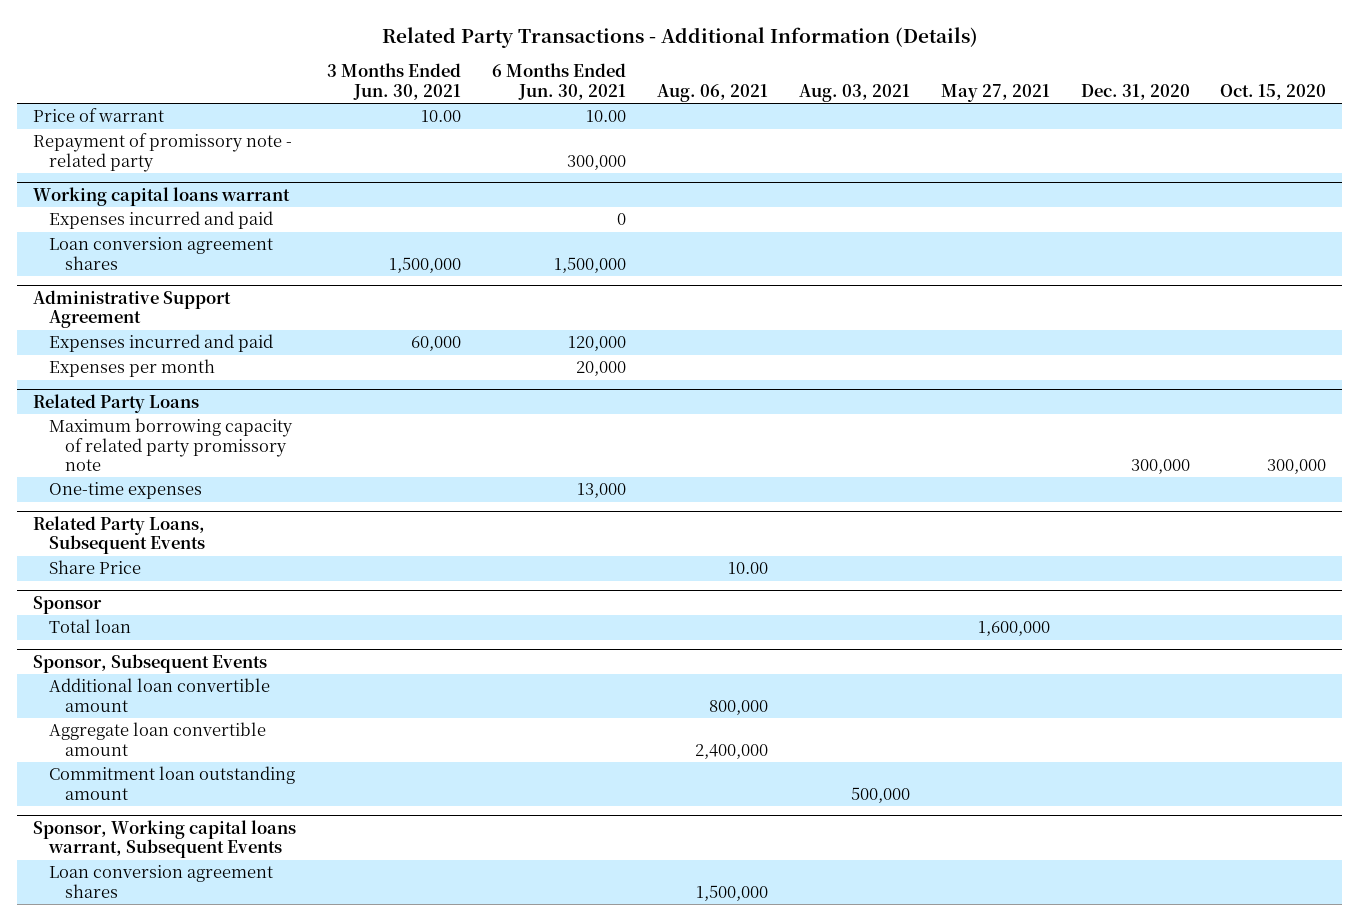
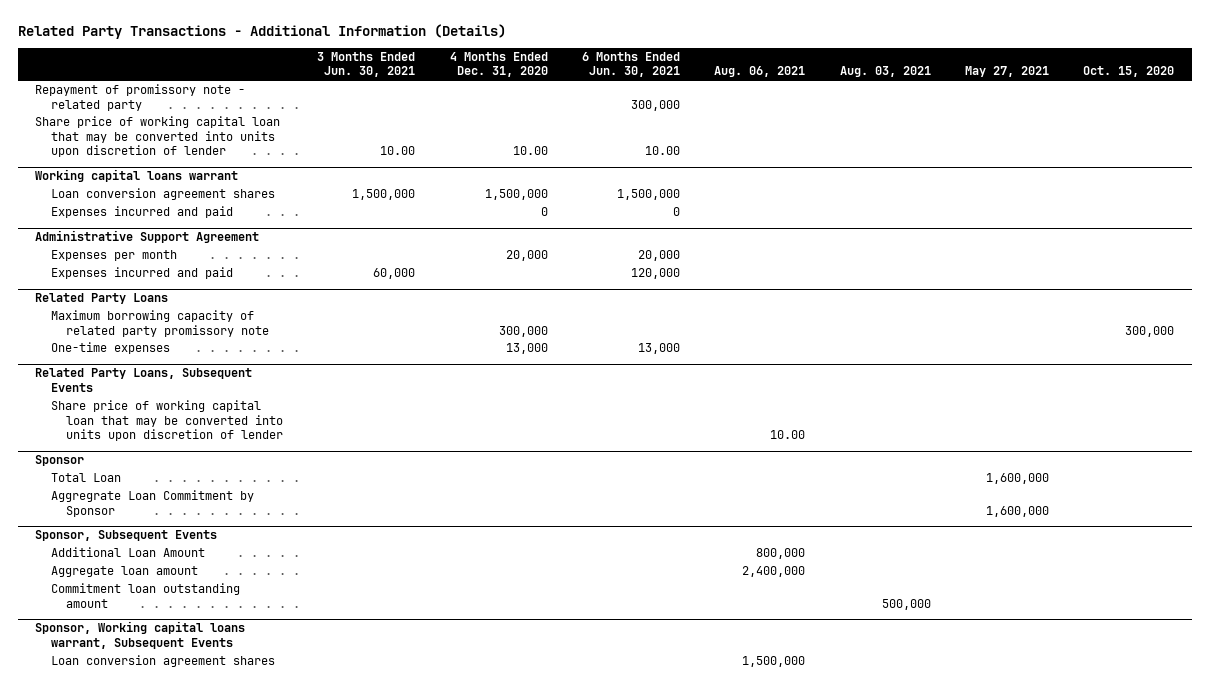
[1080,83,1190,100] Dec. 31, 2020 -> none
none -> [449,52,548,78] 4 Months Ended Dec. 31, 2020
[32,108,164,123] Price of warrant -> none
none -> [35,116,281,157] Share price of working capital loan that may be converted into units upon discretion of lender
[48,211,273,230] Expenses incurred and paid -> [50,206,233,219] Expenses incurred and paid
[48,334,273,353] Expenses incurred and paid -> [50,267,233,280] Expenses incurred and paid
[48,560,141,575] Share Price -> none
none -> [50,400,283,441] Share price of working capital loan that may be converted into units upon discretion of lender
[48,619,131,634] Total loan -> [50,473,121,483] Total Loan
none -> [50,490,254,517] Aggregrate Loan Commitment by Sponsor
[48,678,270,712] Additional loan convertible amount -> [50,547,205,558] Additional Loan Amount
[48,722,266,756] Aggregate loan convertible amount -> [50,566,198,578] Aggregate loan amount

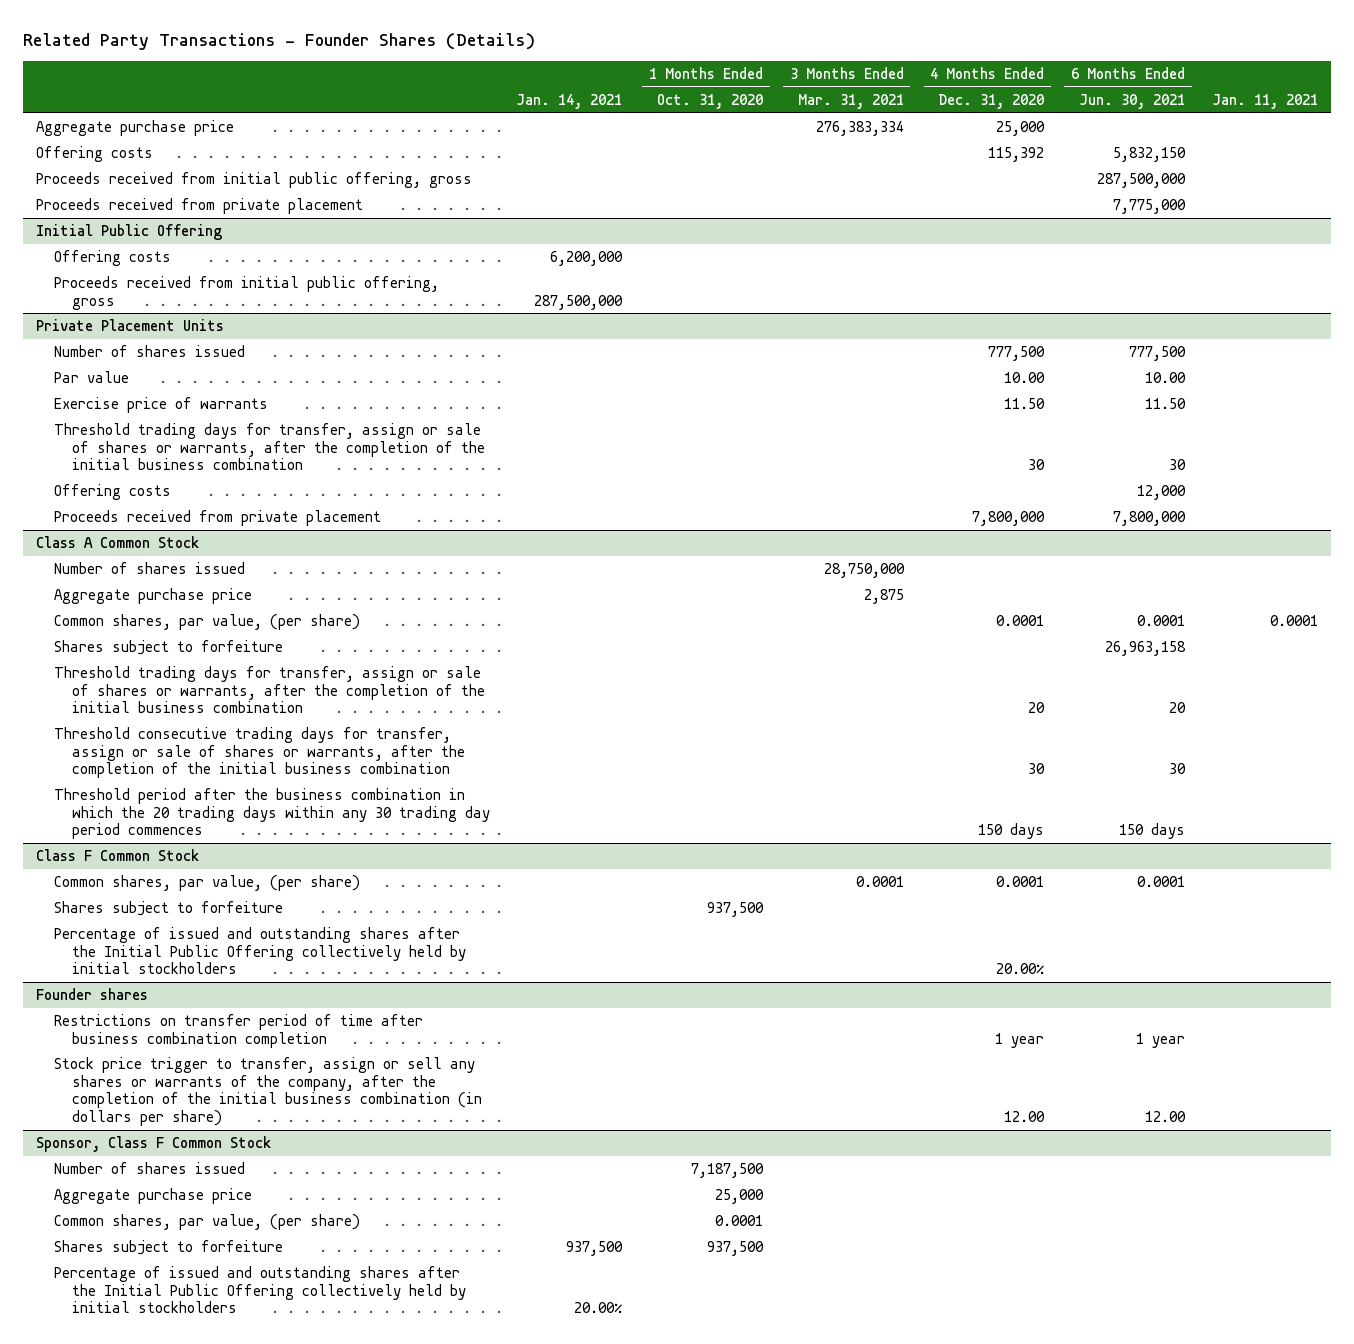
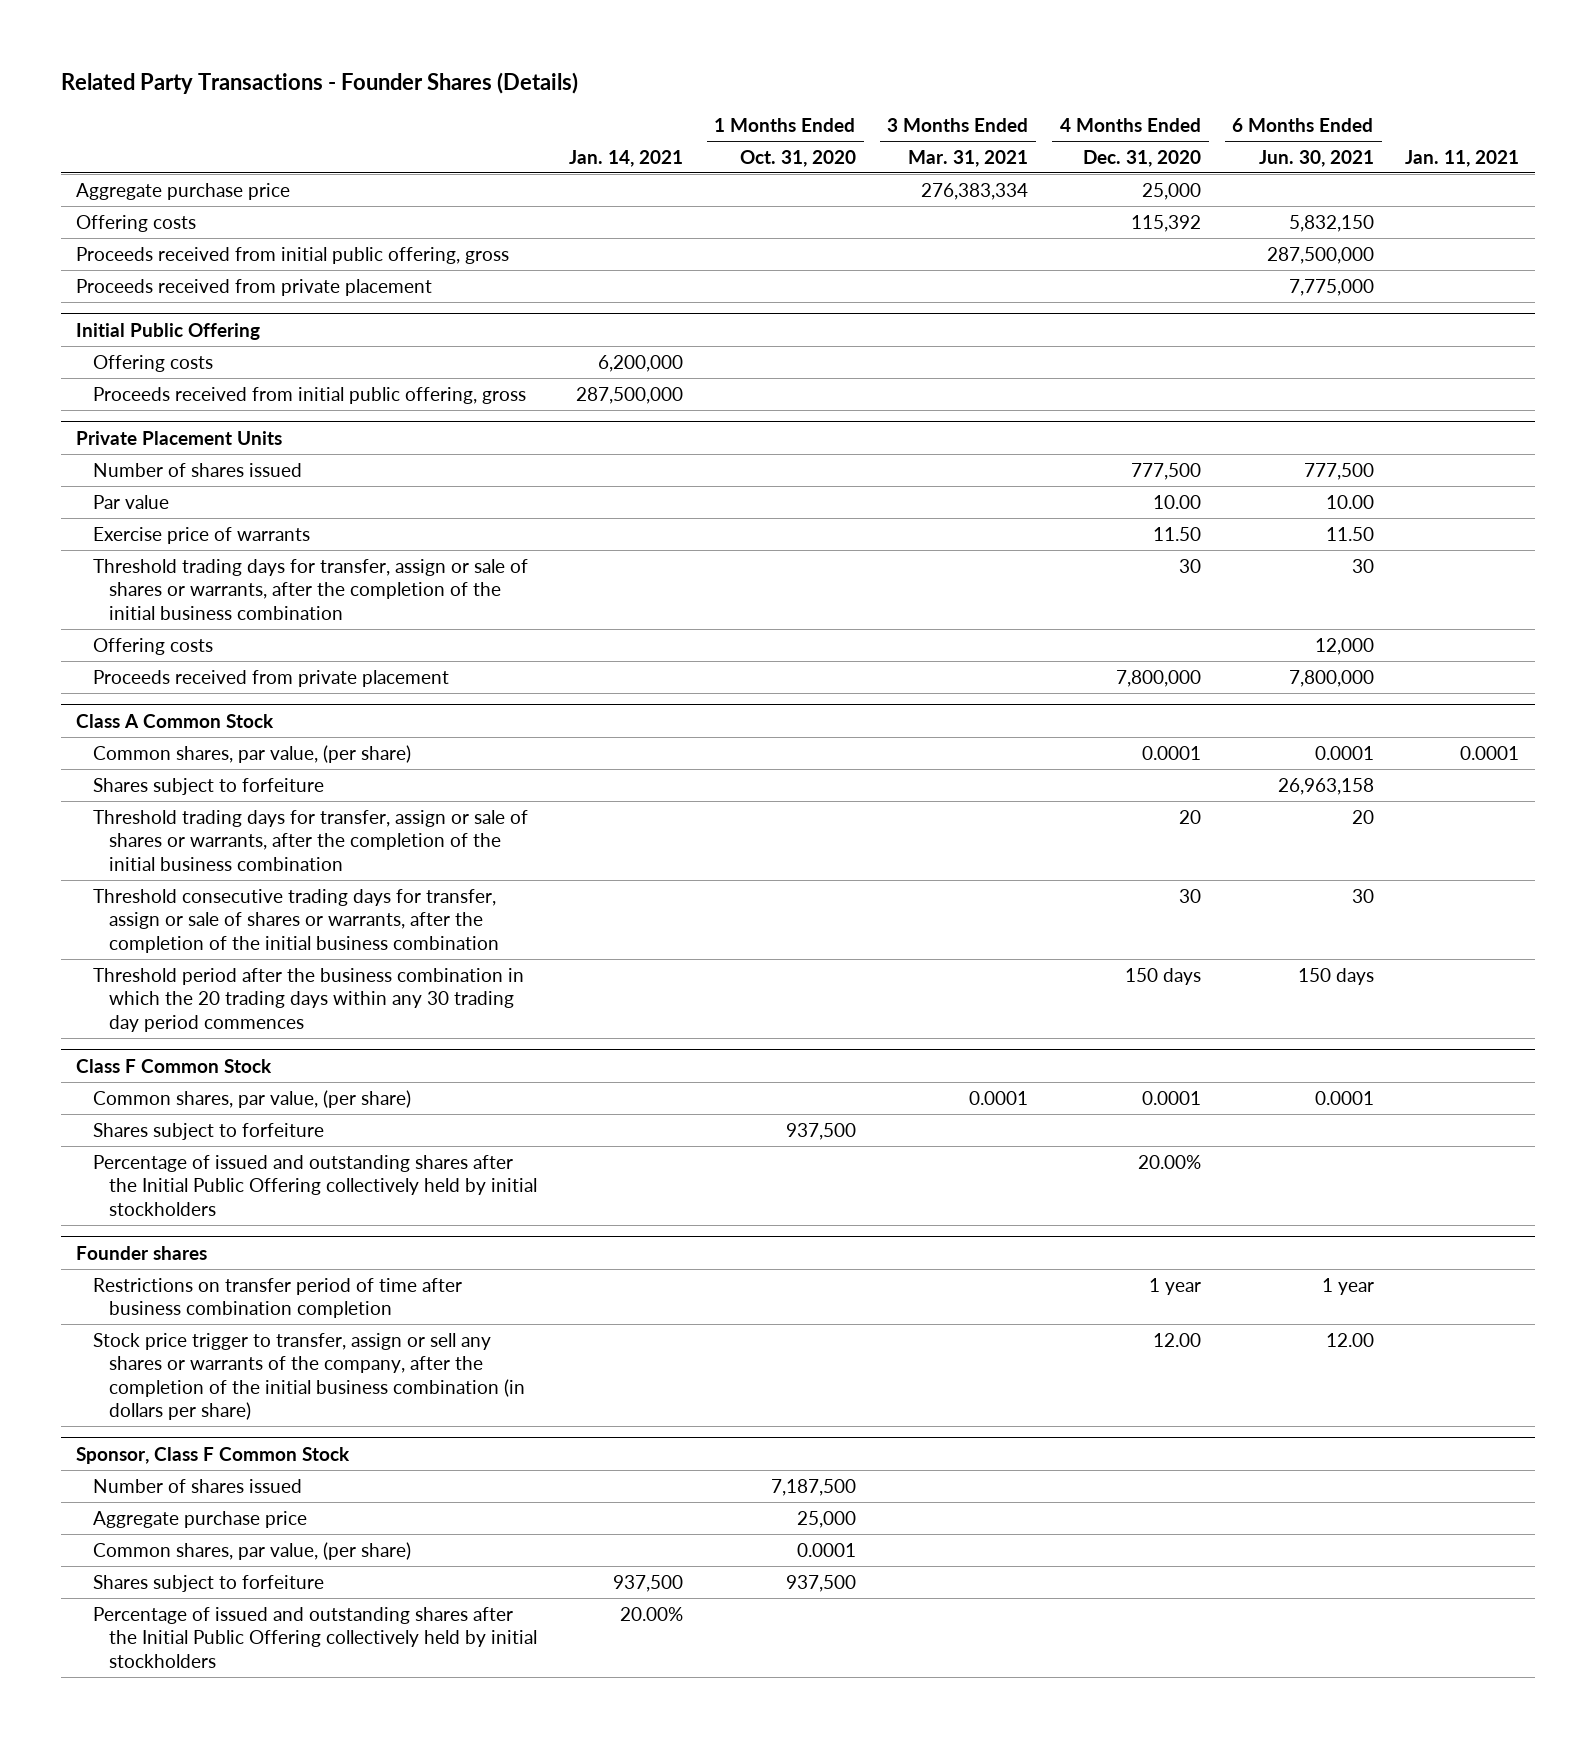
[53,562,245,575] Number of shares issued -> none
[53,588,252,605] Aggregate purchase price -> none

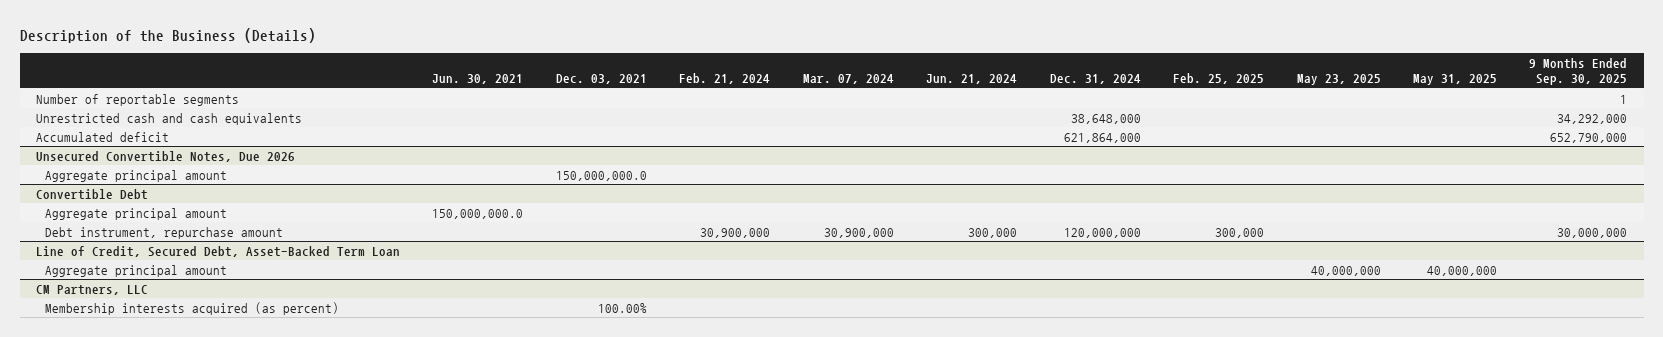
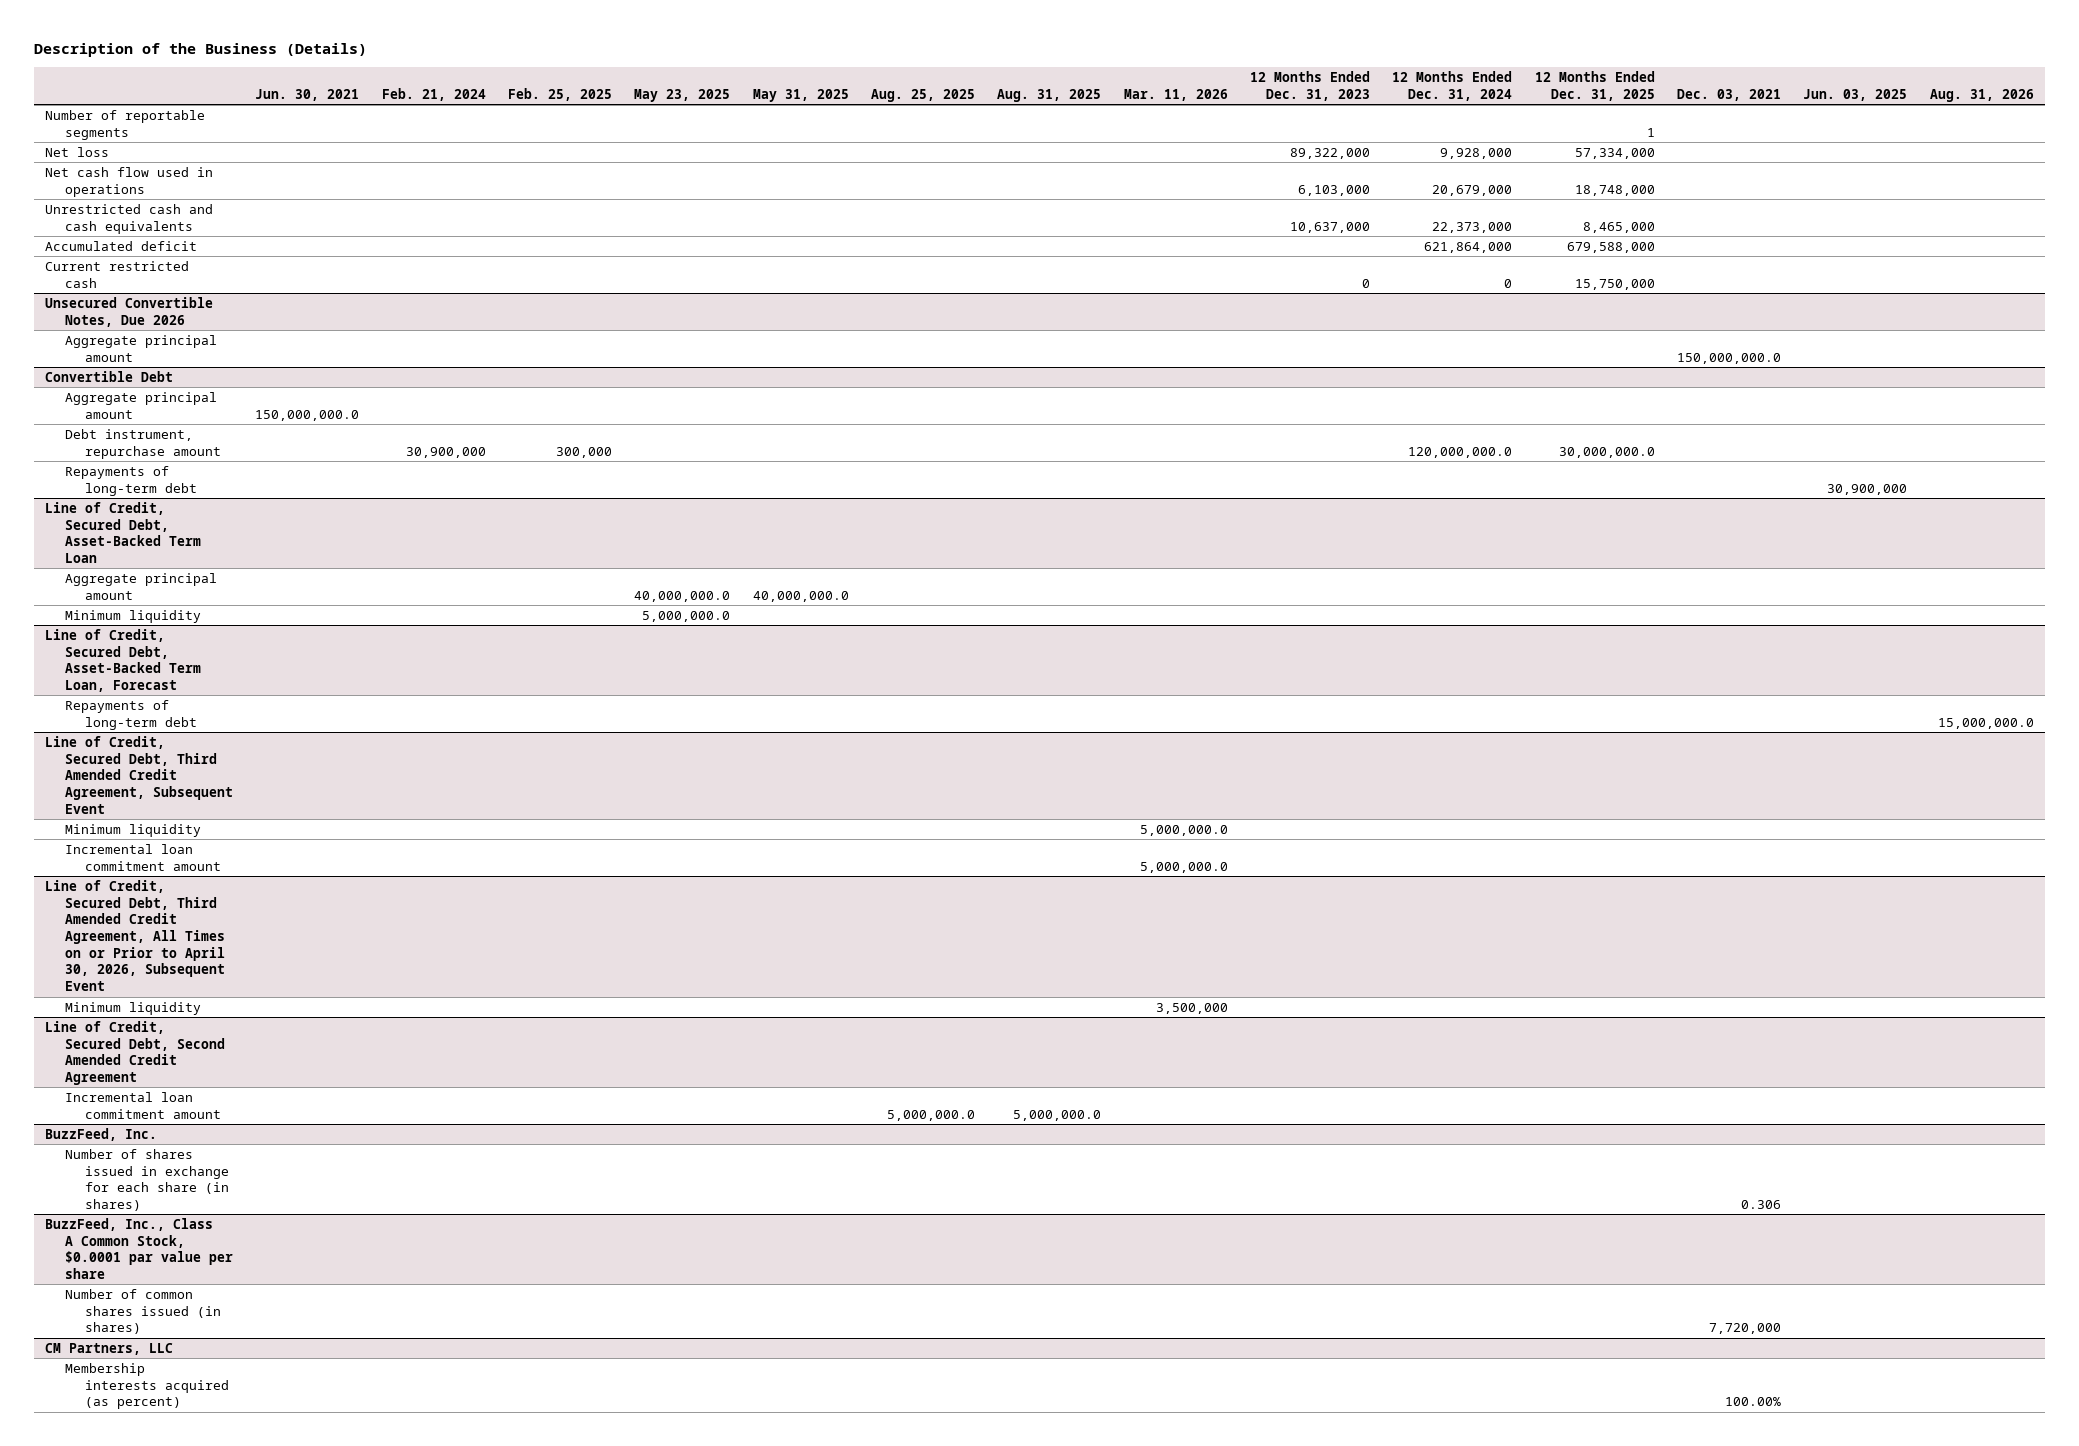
[802,74,894,85] Mar. 07, 2024 -> none
[926,74,1018,85] Jun. 21, 2024 -> none
[1049,74,1141,85] Dec. 31, 2024 -> none
[1529,57,1628,86] 9 Months Ended Sep. 30, 2025 -> none
none -> [871,88,976,102] Aug. 25, 2025
none -> [997,88,1102,102] Aug. 31, 2025
none -> [1123,88,1228,101] Mar. 11, 2026
none -> [1250,70,1371,101] 12 Months Ended Dec. 31, 2023
none -> [1392,70,1513,101] 12 Months Ended Dec. 31, 2024
none -> [1534,70,1655,101] 12 Months Ended Dec. 31, 2025
none -> [1803,88,1908,101] Jun. 03, 2025
none -> [1929,88,2034,102] Aug. 31, 2026
none -> [44,146,109,157] Net loss
none -> [44,166,213,197] Net cash flow used in operations
none -> [44,260,189,288] Current restricted cash
none -> [65,465,198,496] Repayments of long-term debt
[1310,265,1381,276] 40,000,000 -> [634,590,731,602] 40,000,000.0
[1426,265,1497,276] 40,000,000 -> [752,590,849,602] 40,000,000.0
none -> [65,609,202,623] Minimum liquidity
none -> [44,628,202,692] Line of Credit, Secured Debt, Asset-Backed Term Loan, Forecast
none -> [65,699,198,730] Repayments of long-term debt
none -> [44,735,234,814] Line of Credit, Secured Debt, Third Amended Credit Agreement, Subsequent Event
none -> [65,823,202,837] Minimum liquidity
none -> [65,843,222,871] Incremental loan commitment amount
none -> [44,879,226,992] Line of Credit, Secured Debt, Third Amended Credit Agreement, All Times on or Prior to April 30, 2026, Subsequent Event
none -> [65,1001,202,1015] Minimum liquidity
none -> [44,1020,226,1085] Line of Credit, Secured Debt, Second Amended Credit Agreement
none -> [65,1091,222,1119] Incremental loan commitment amount
none -> [44,1127,157,1141] BuzzFeed, Inc.
none -> [65,1148,230,1211] Number of shares issued in exchange for each share (in shares)
none -> [44,1217,234,1279] BuzzFeed, Inc., Class A Common Stock, $0.0001 par value per share
none -> [65,1288,222,1335] Number of common shares issued (in shares)

